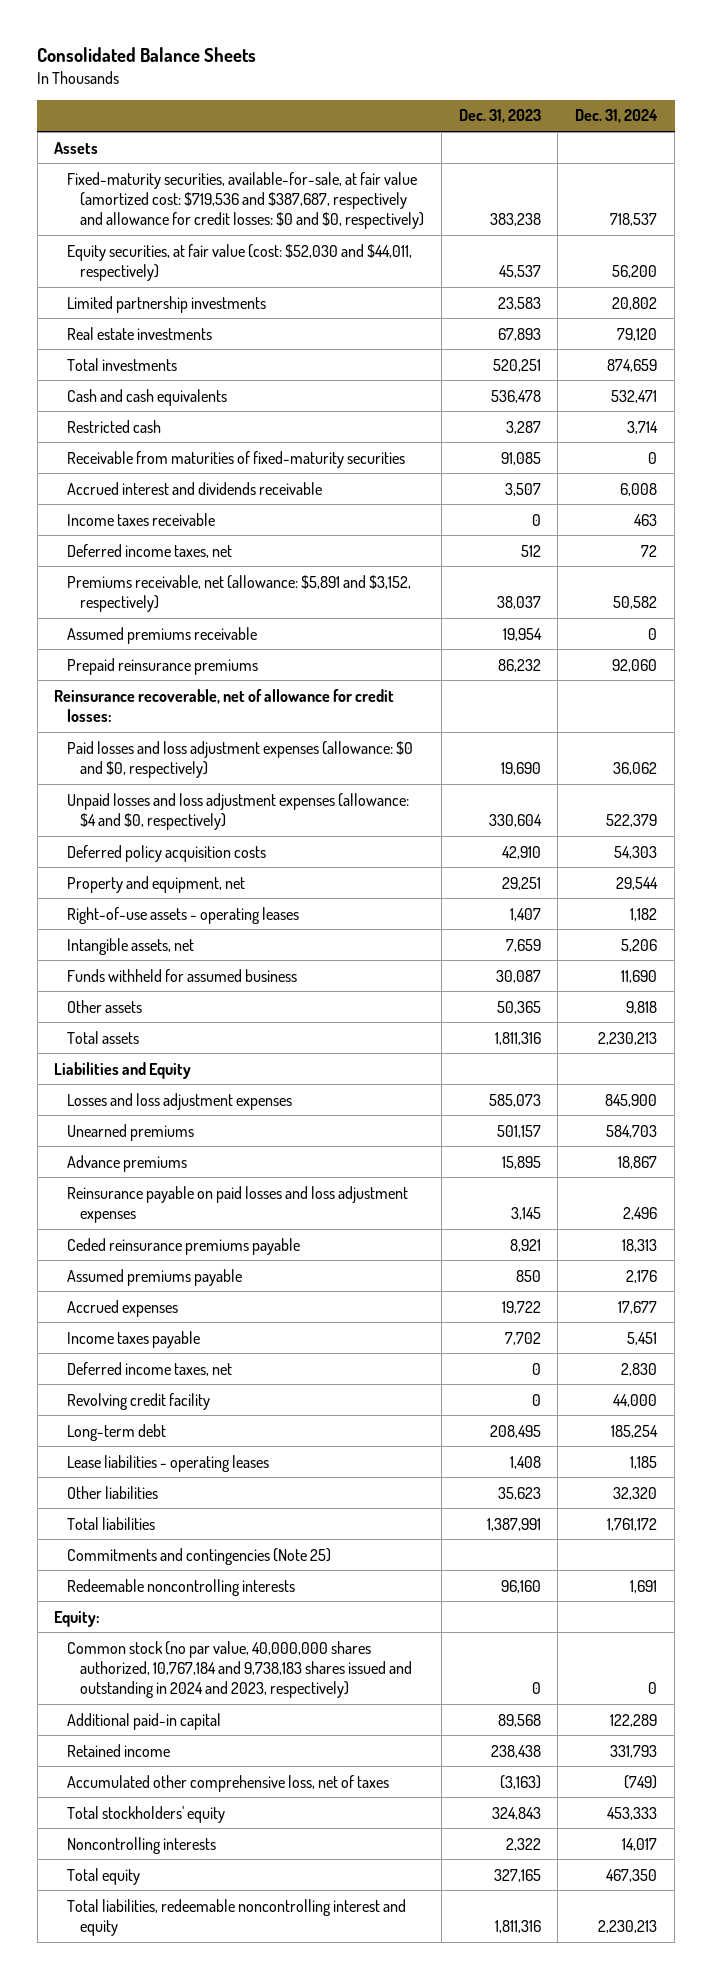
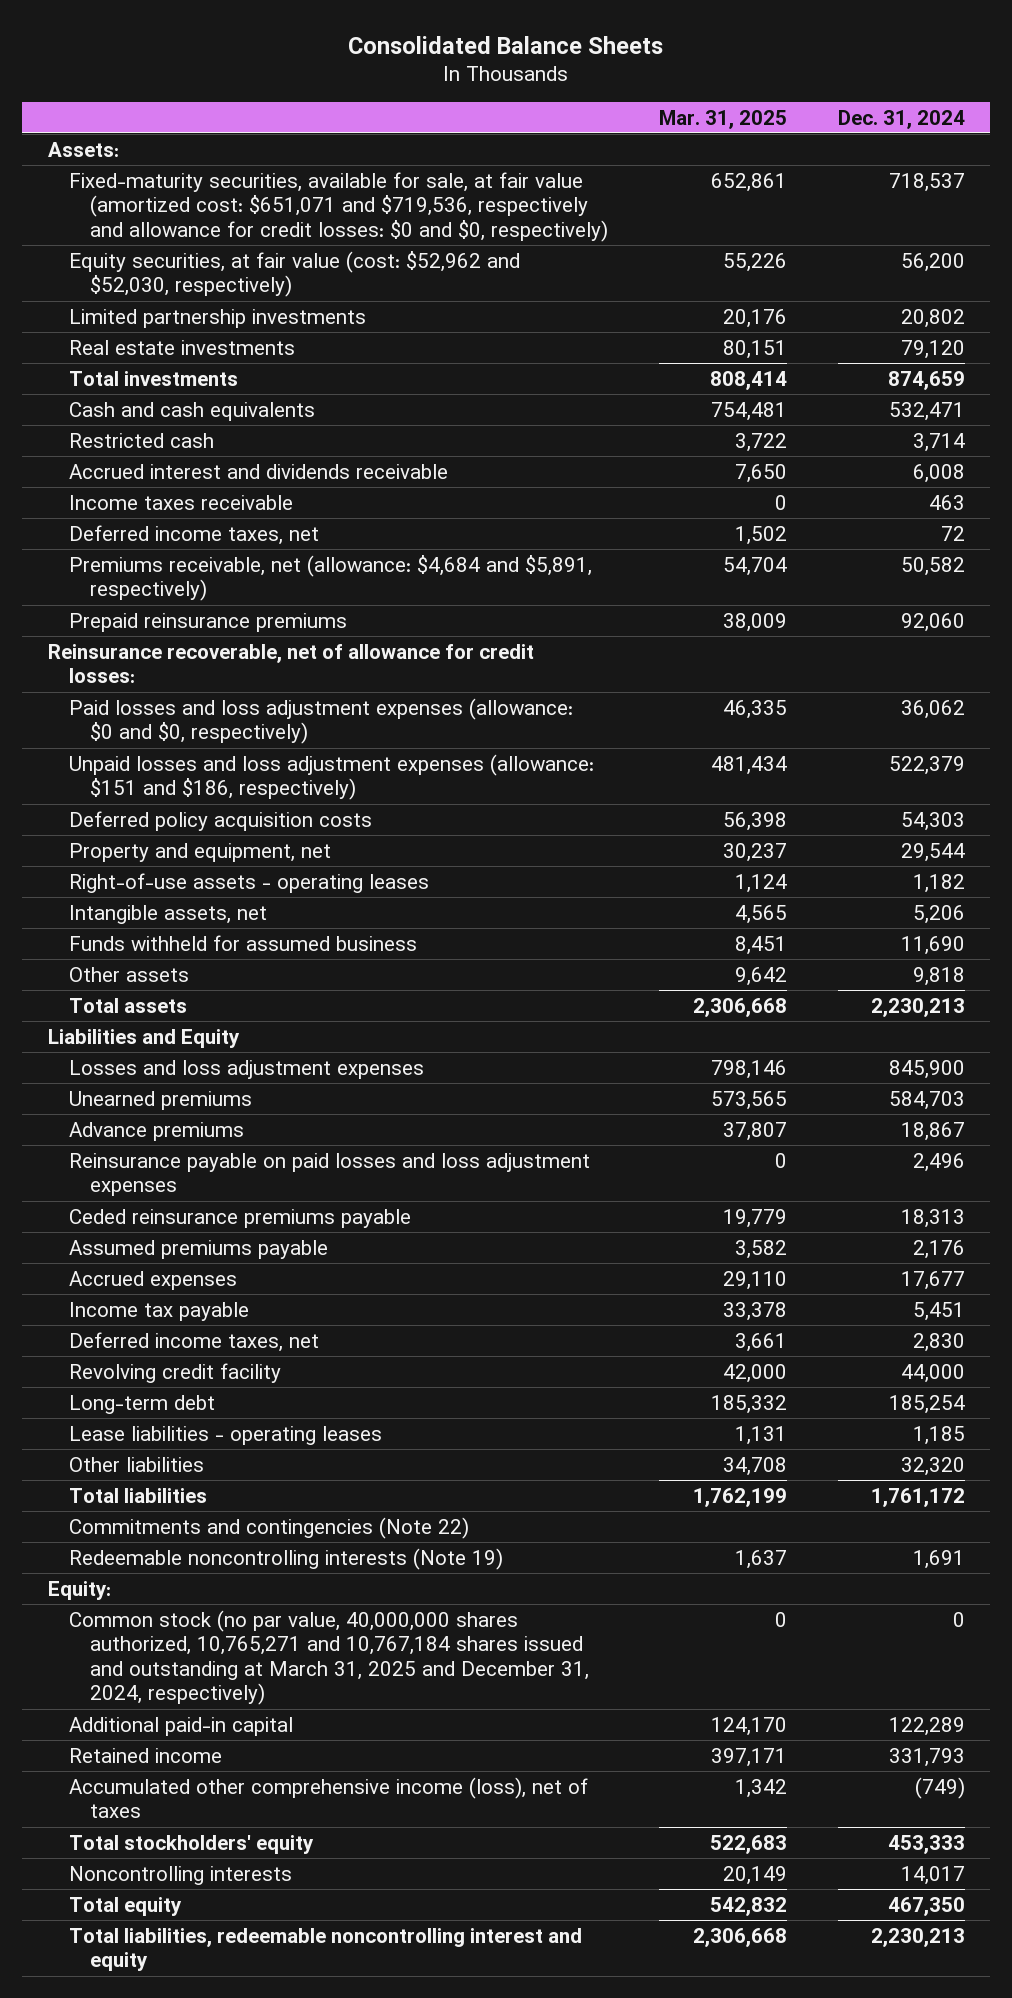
[458,109,541,124] Dec. 31, 2023 -> none
none -> [658,109,787,129] Mar. 31, 2025
[54,141,99,154] Assets -> [47,141,119,157] Assets:
[67,171,424,230] Fixed-maturity securities, available-for-sale, at fair value (amortized cost: $719,536 and $387,687, respectively and allowance for credit losses: $0 and $0, respectively) -> [68,171,609,242] Fixed-maturity securities, available for sale, at fair value (amortized cost: $651,071 and $719,536, respectively and allowance for credit losses: $0 and $0, respectively)
[67,243,413,281] Equity securities, at fair value (cost: $52,030 and $44,011, respectively) -> [68,250,520,298] Equity securities, at fair value (cost: $52,962 and $52,030, respectively)
[67,450,406,468] Receivable from maturities of fixed-maturity securities -> none
[67,626,258,644] Assumed premiums receivable -> none
[67,574,412,612] Premiums receivable, net (allowance: $5,891 and $3,152, respectively) -> [68,554,592,602] Premiums receivable, net (allowance: $4,684 and $5,891, respectively)
[67,792,410,830] Unpaid losses and loss adjustment expenses (allowance: $4 and $0, respectively) -> [68,753,594,801] Unpaid losses and loss adjustment expenses (allowance: $151 and $186, respectively)
[67,1330,201,1348] Income taxes payable -> [68,1301,249,1321] Income tax payable
[67,1547,332,1565] Commitments and contingencies (Note 25) -> [68,1516,469,1539] Commitments and contingencies (Note 22)
[67,1578,296,1596] Redeemable noncontrolling interests -> [68,1547,503,1570] Redeemable noncontrolling interests (Note 19)
[67,1640,412,1699] Common stock (no par value, 40,000,000 shares authorized, 10,767,184 and 9,738,183 shares issued and outstanding in 2024 and 2023, respectively) -> [68,1609,590,1706] Common stock (no par value, 40,000,000 shares authorized, 10,765,271 and 10,767,184 shares issued and outstanding at March 31, 2025 and December 31, 2024, respectively)
[67,1774,390,1792] Accumulated other comprehensive loss, net of taxes -> [68,1776,588,1819] Accumulated other comprehensive income (loss), net of taxes

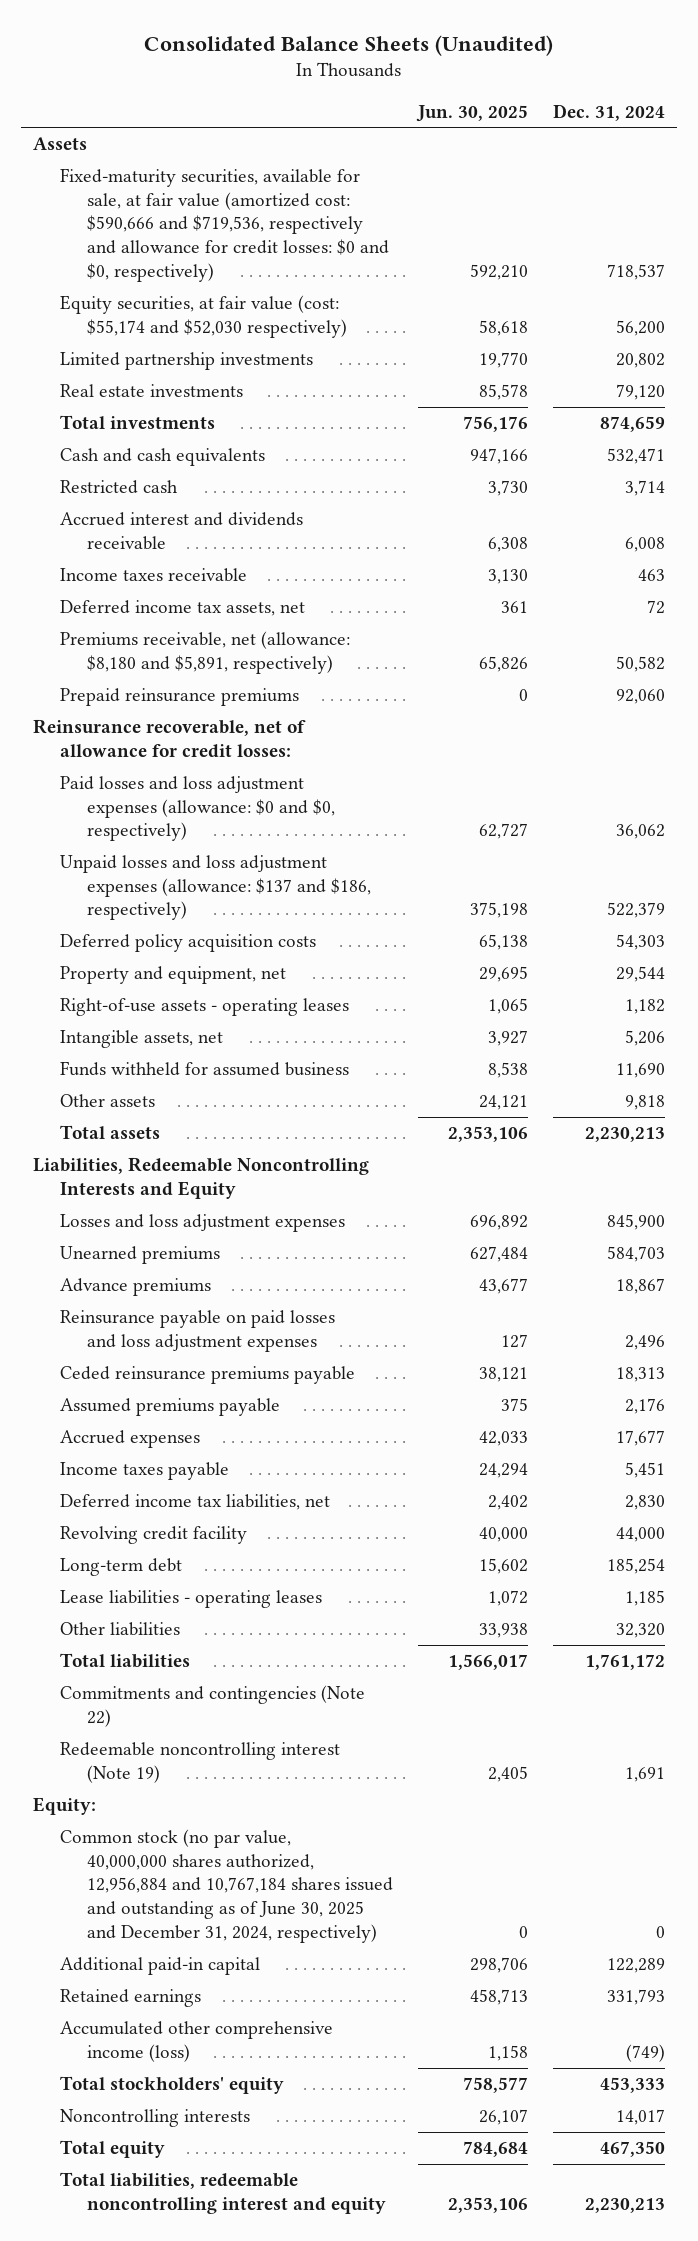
[348,35,664,54] Consolidated Balance Sheets -> [144,34,554,56] Consolidated Balance Sheets (Unaudited)
[658,109,787,129] Mar. 31, 2025 -> none
none -> [416,104,529,122] Jun. 30, 2025
[47,141,119,157] Assets: -> [33,137,88,151] Assets
[68,171,609,242] Fixed-maturity securities, available for sale, at fair value (amortized cost: $651,071 and $719,536, respectively and allowance for credit losses: $0 and $0, respectively) -> [60,168,390,282] Fixed-maturity securities, available for sale, at fair value (amortized cost: $590,666 and $719,536, respectively and allowance for credit losses: $0 and $0, respectively)
[68,250,520,298] Equity securities, at fair value (cost: $52,962 and $52,030, respectively) -> [60,295,348,338] Equity securities, at fair value (cost: $55,174 and $52,030 respectively)
[68,524,319,545] Deferred income taxes, net -> [60,600,306,617] Deferred income tax assets, net
[68,554,592,602] Premiums receivable, net (allowance: $4,684 and $5,891, respectively) -> [60,631,351,674] Premiums receivable, net (allowance: $8,180 and $5,891, respectively)
[68,753,594,801] Unpaid losses and loss adjustment expenses (allowance: $151 and $186, respectively) -> [60,855,372,921] Unpaid losses and loss adjustment expenses (allowance: $137 and $186, respectively)
[47,1028,240,1048] Liabilities and Equity -> [33,1157,370,1199] Liabilities, Redeemable Noncontrolling Interests and Equity
[68,1301,249,1321] Income tax payable -> [60,1462,230,1481] Income taxes payable
[68,1331,319,1352] Deferred income taxes, net -> [60,1494,331,1511] Deferred income tax liabilities, net
[68,1547,503,1570] Redeemable noncontrolling interests (Note 19) -> [60,1742,341,1783] Redeemable noncontrolling interest (Note 19)
[68,1609,590,1706] Common stock (no par value, 40,000,000 shares authorized, 10,765,271 and 10,767,184 shares issued and outstanding at March 31, 2025 and December 31, 2024, respectively) -> [60,1829,394,1943] Common stock (no par value, 40,000,000 shares authorized, 12,956,884 and 10,767,184 shares issued and outstanding as of June 30, 2025 and December 31, 2024, respectively)
[68,1747,222,1763] Retained income -> [60,1989,202,2008] Retained earnings
[68,1776,588,1819] Accumulated other comprehensive income (loss), net of taxes -> [60,2021,334,2062] Accumulated other comprehensive income (loss)

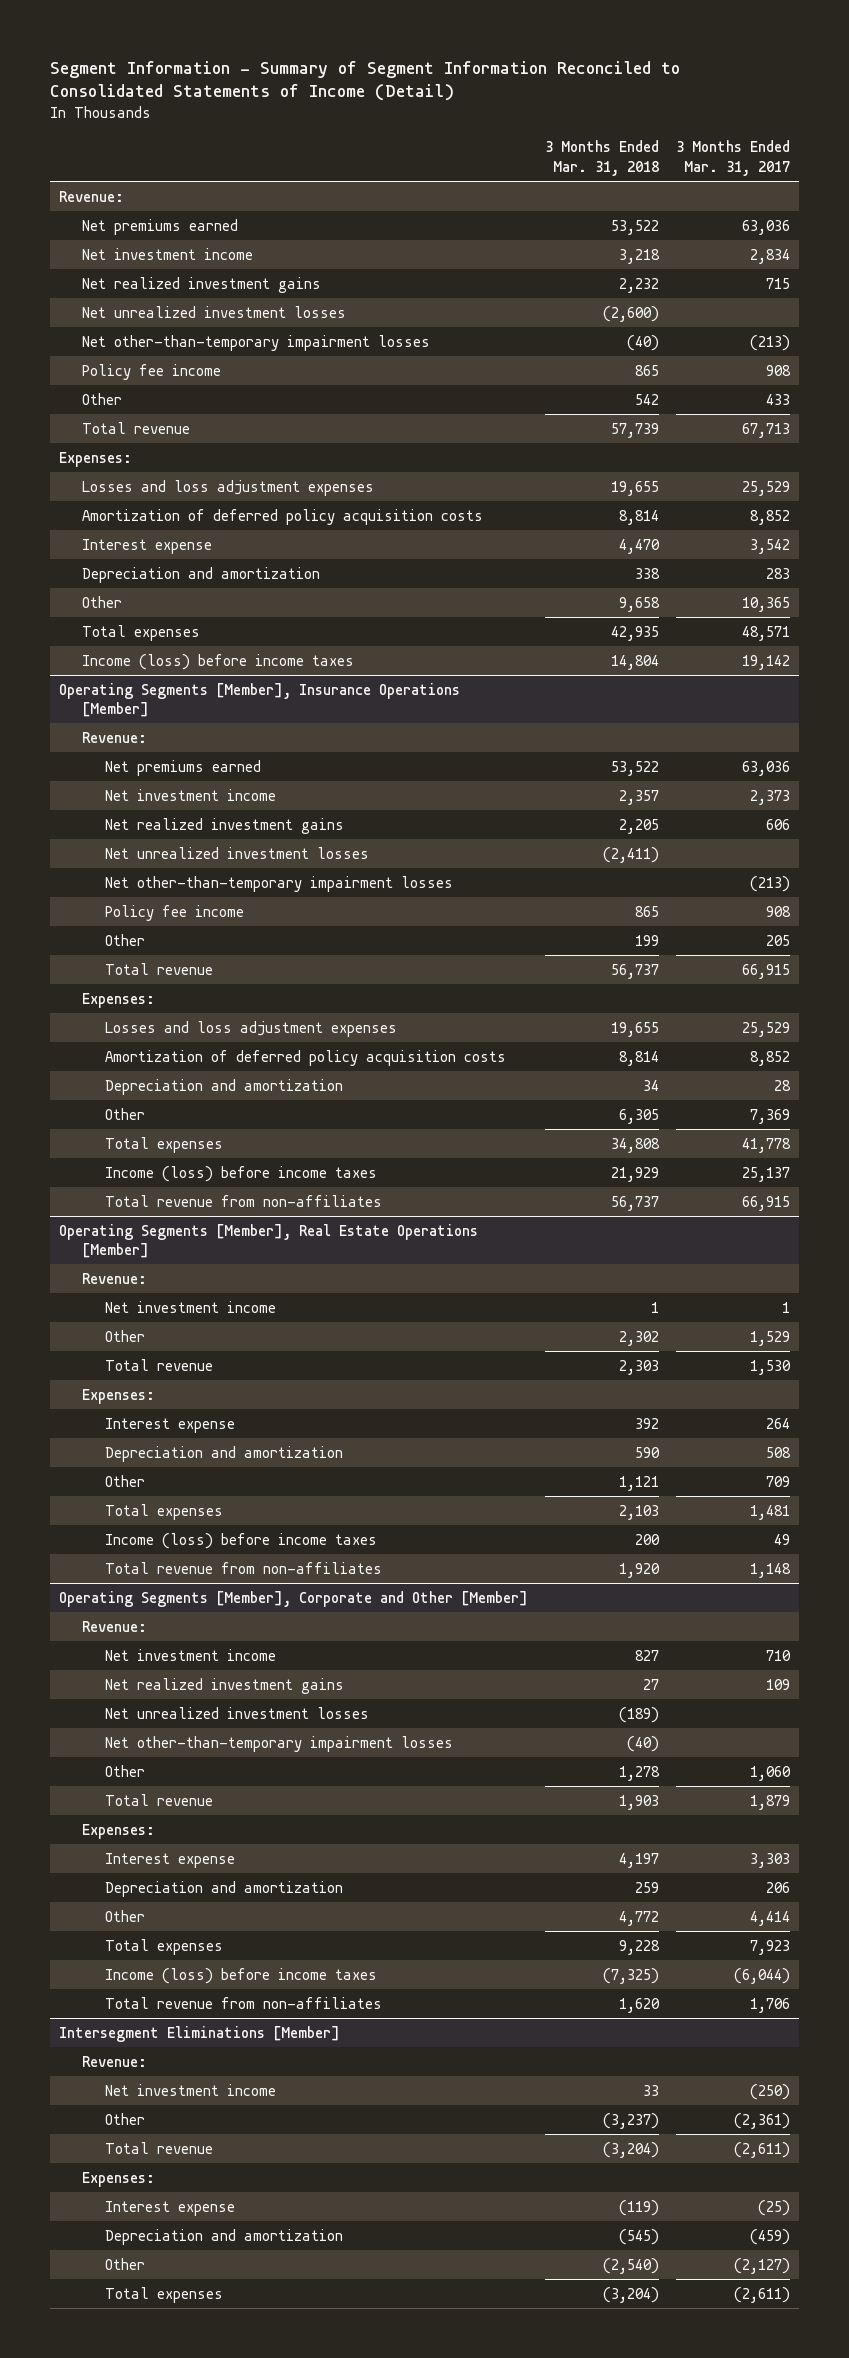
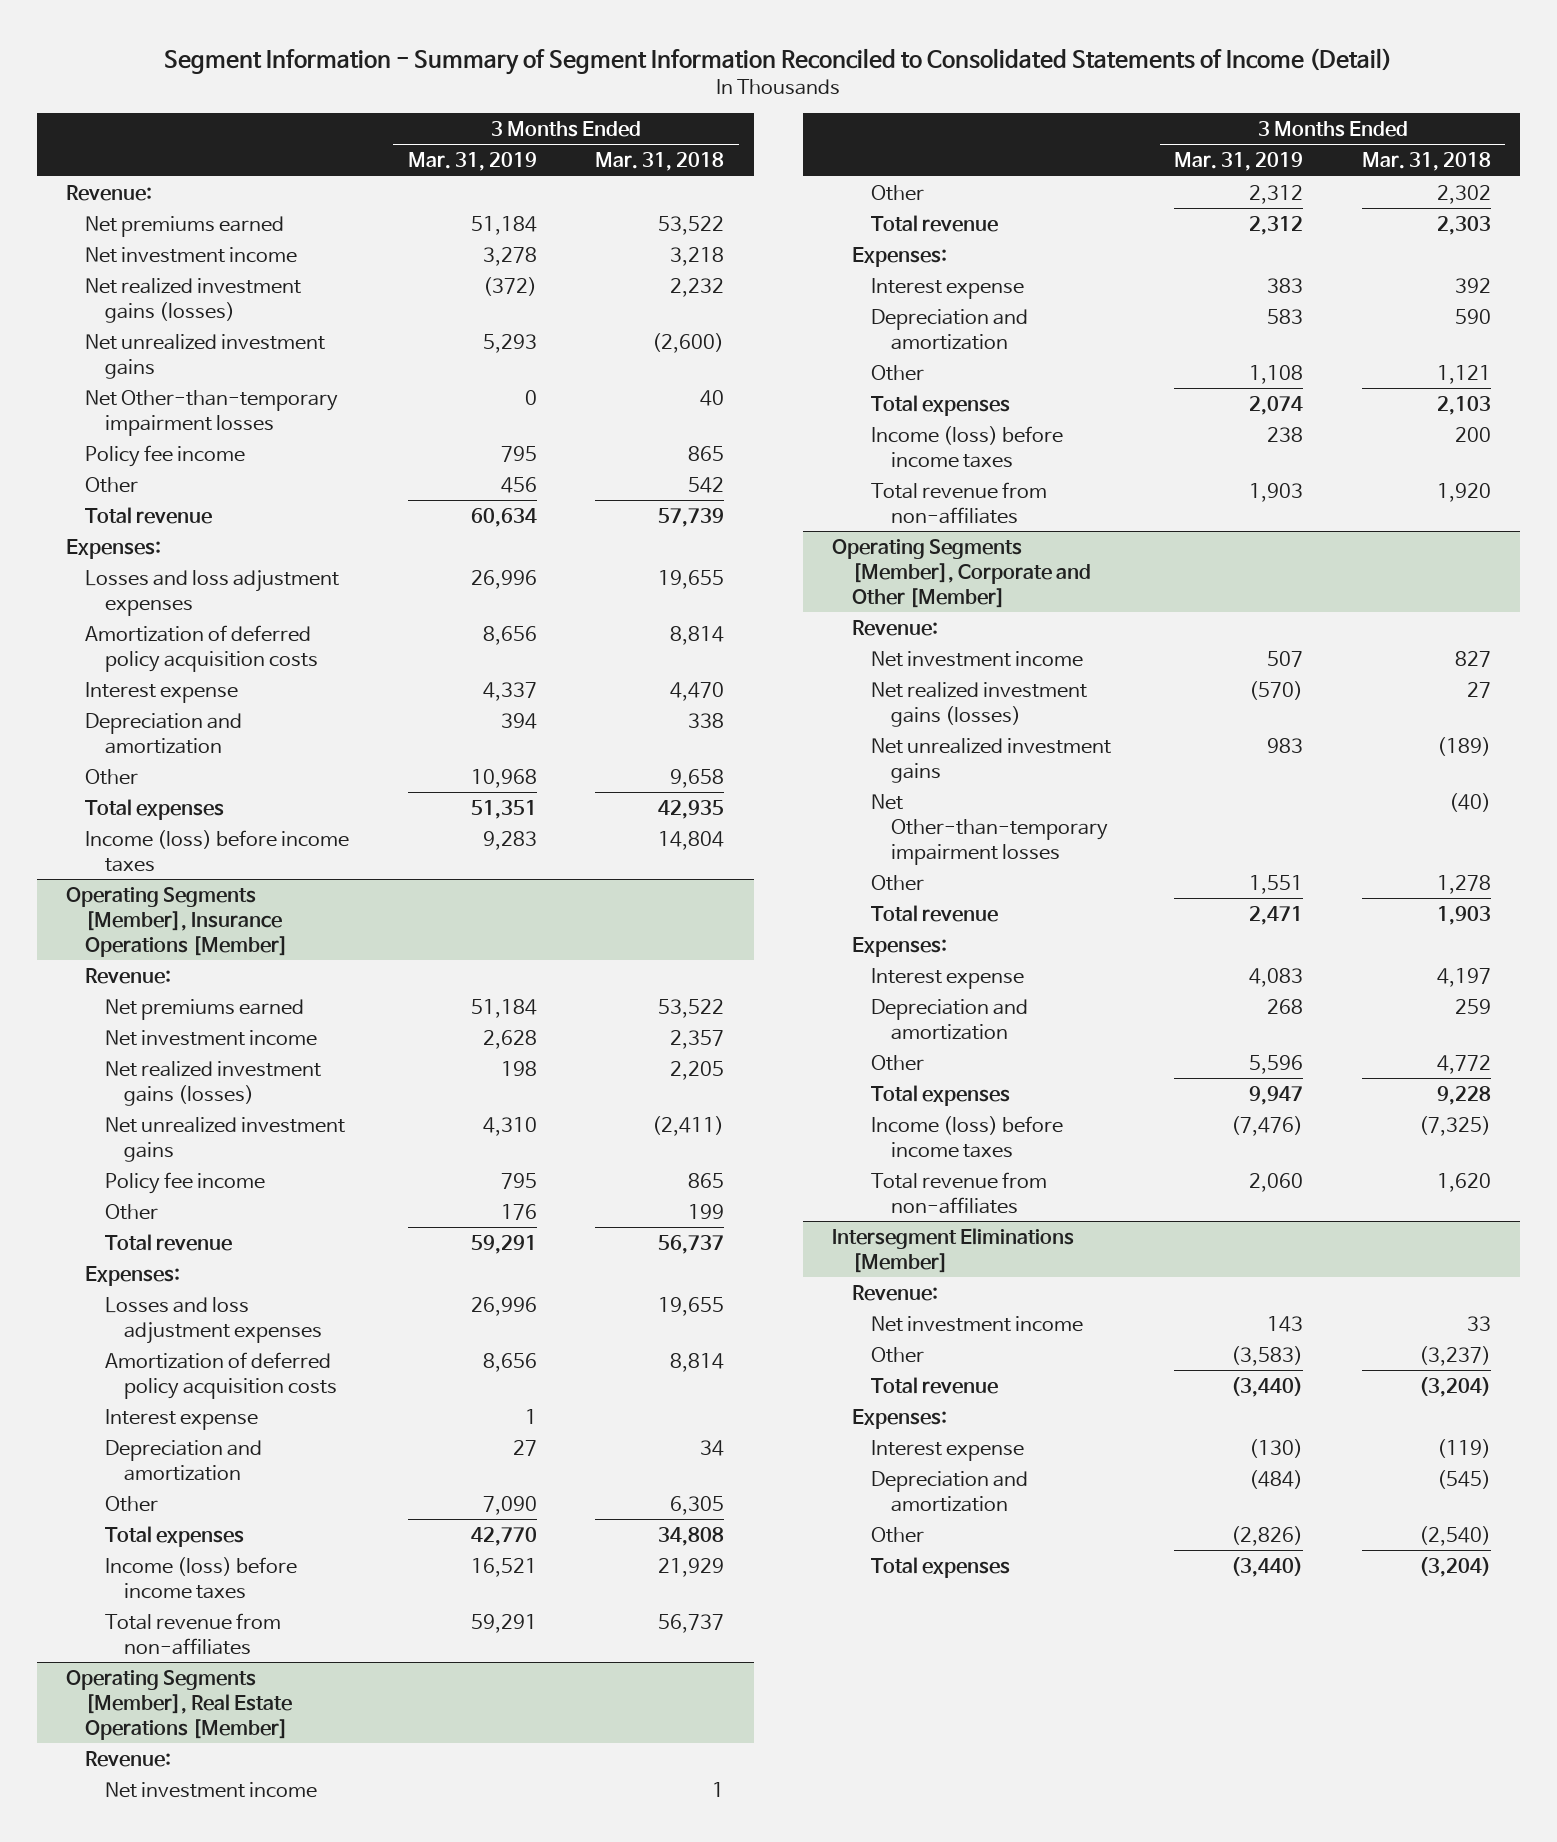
[676,140,791,176] 3 Months Ended Mar. 31, 2017 -> none
none -> [407,152,537,172] Mar. 31, 2019
[82,276,322,293] Net realized investment gains -> [85,277,302,323] Net realized investment gains (losses)
[82,305,347,318] Net unrealized investment losses -> [85,333,326,379] Net unrealized investment gains
[82,334,431,351] Net other-than-temporary impairment losses -> [85,389,339,436] Net Other-than-temporary impairment losses
[627,334,660,351] (40) -> [700,389,725,406] 40
[105,875,454,892] Net other-than-temporary impairment losses -> none
[105,817,345,834] Net realized investment gains -> [104,1060,321,1106] Net realized investment gains (losses)
[105,846,370,859] Net unrealized investment losses -> [104,1116,345,1162] Net unrealized investment gains
none -> [104,1408,258,1430] Interest expense
[105,1677,345,1694] Net realized investment gains -> [871,681,1088,727] Net realized investment gains (losses)
[105,1706,370,1719] Net unrealized investment losses -> [871,737,1112,783] Net unrealized investment gains
[105,1735,454,1752] Net other-than-temporary impairment losses -> [871,793,1108,865] Net Other-than-temporary impairment losses

